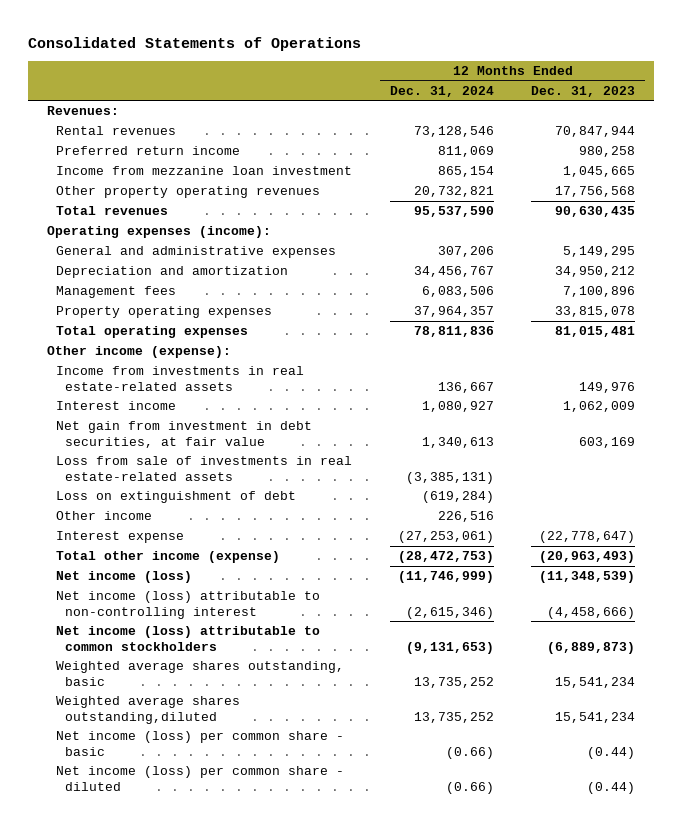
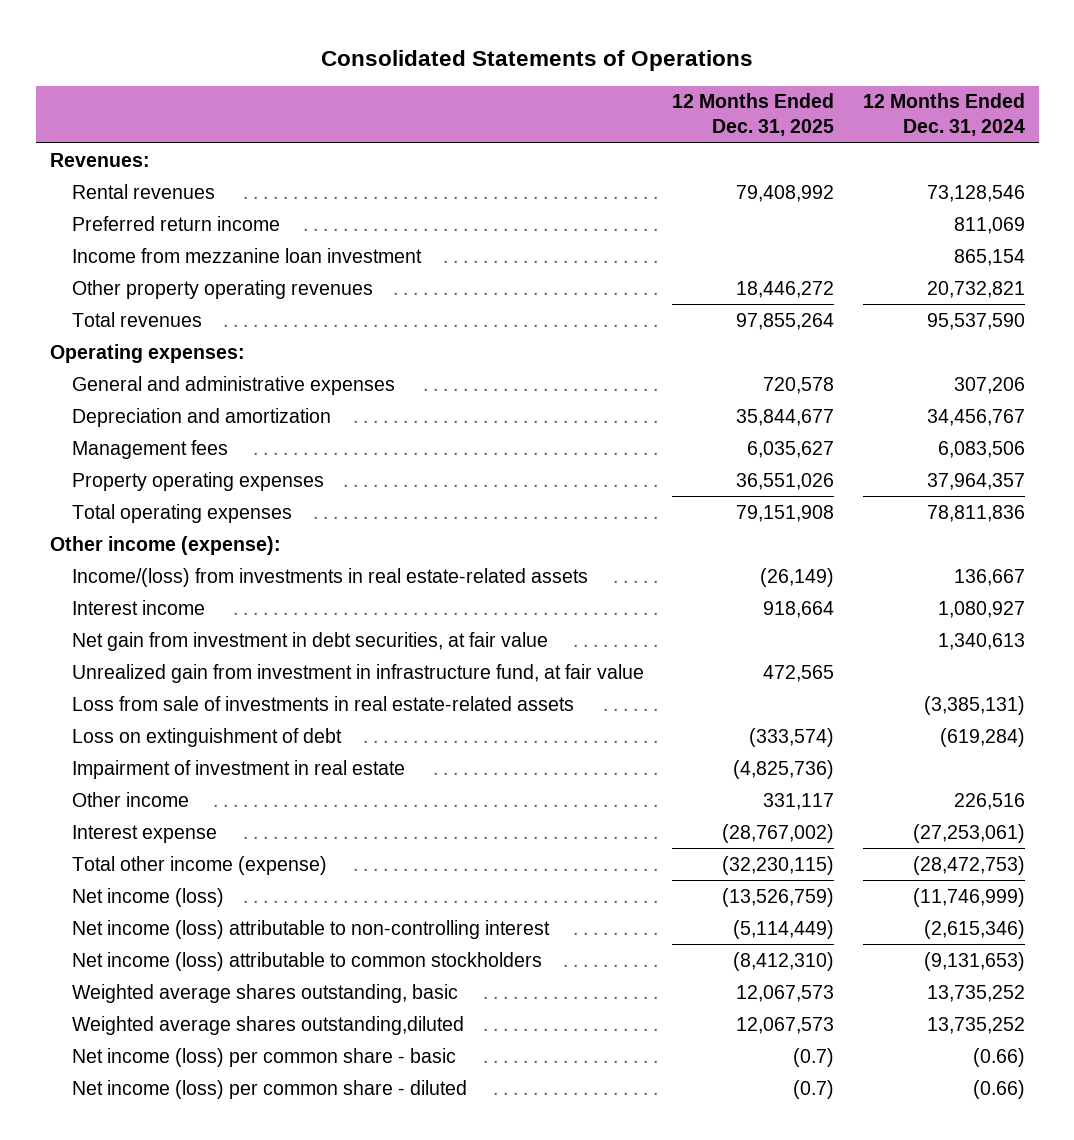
[531,85,636,97] Dec. 31, 2023 -> none
none -> [672,93,835,137] 12 Months Ended Dec. 31, 2025
[46,226,271,239] Operating expenses (income): -> [49,343,245,363] Operating expenses:
[55,366,304,391] Income from investments in real estate-related assets -> [72,567,589,587] Income/(loss) from investments in real estate-related assets
none -> [72,663,645,683] Unrealized gain from investment in infrastructure fund, at fair value
none -> [72,759,406,779] Impairment of investment in real estate

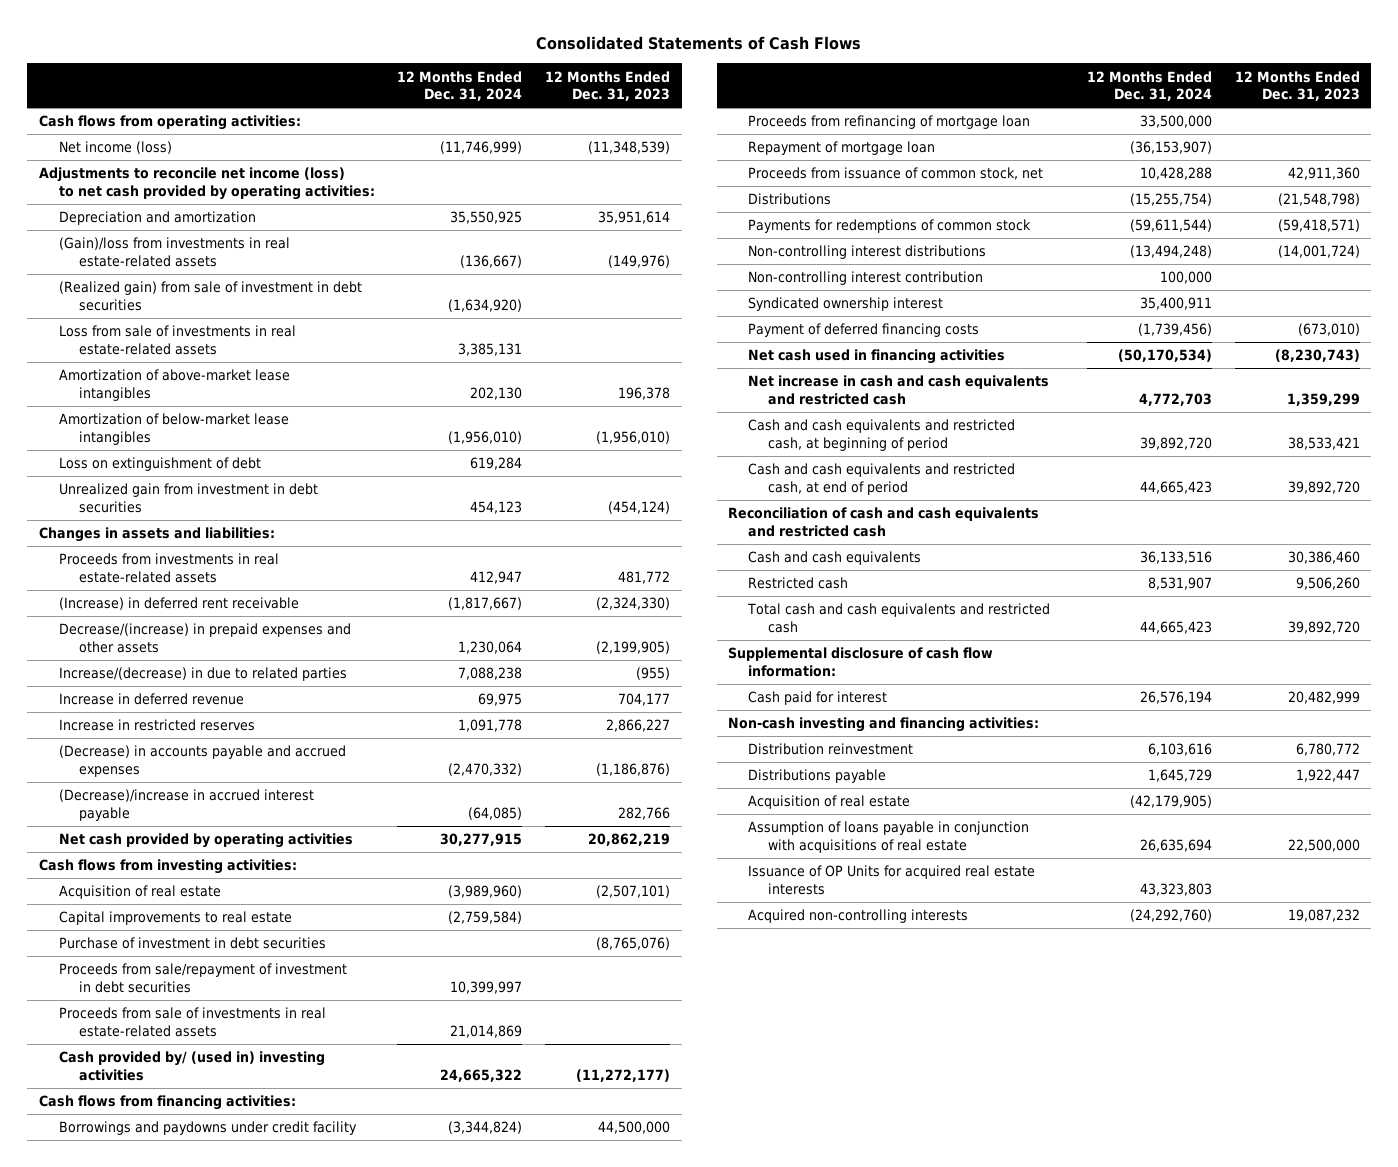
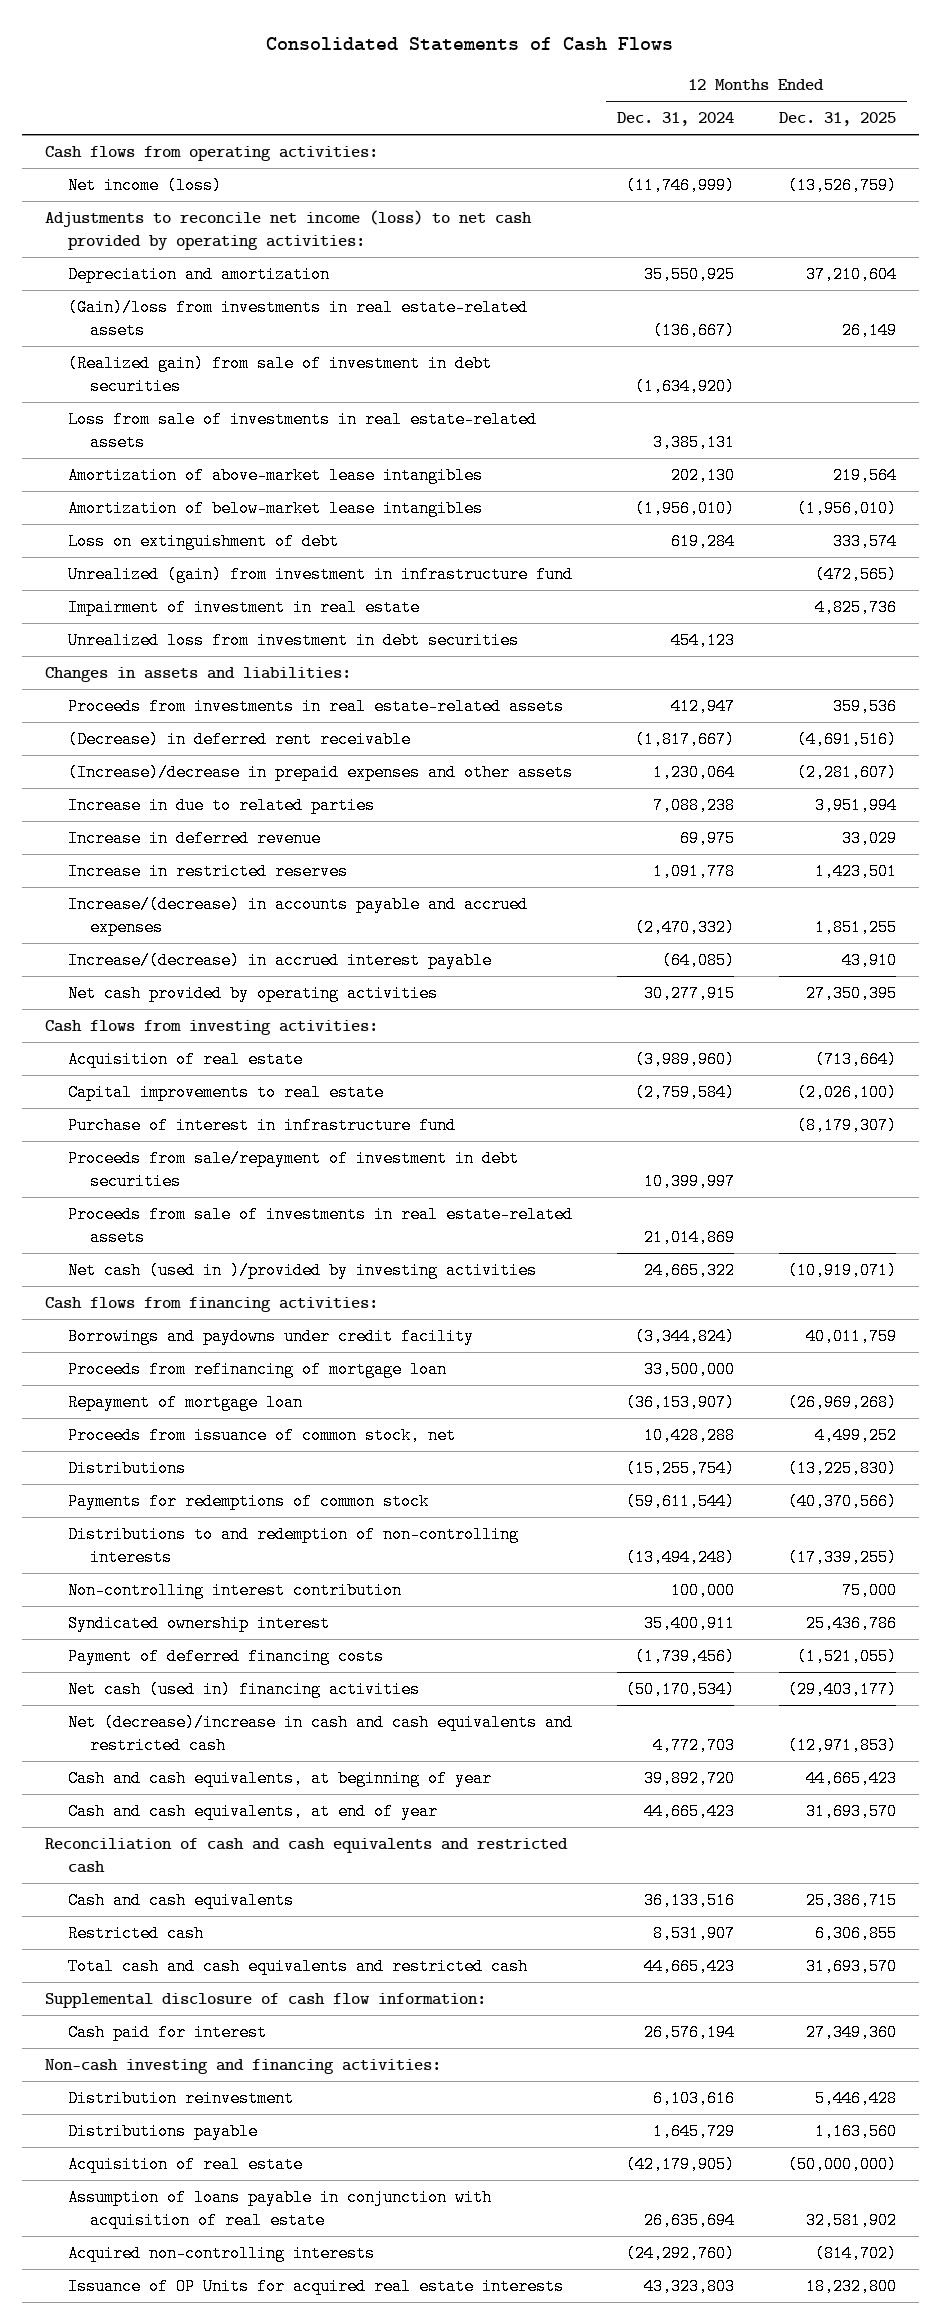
[545,70,671,102] 12 Months Ended Dec. 31, 2023 -> none
none -> [779,112,897,127] Dec. 31, 2025
none -> [67,566,573,584] Unrealized (gain) from investment in infrastructure fund
none -> [67,599,420,617] Impairment of investment in real estate
[58,483,318,514] Unrealized gain from investment in debt securities -> [67,632,519,650] Unrealized loss from investment in debt securities
[58,597,299,611] (Increase) in deferred rent receivable -> [67,731,411,749] (Decrease) in deferred rent receivable
[58,623,351,654] Decrease/(increase) in prepaid expenses and other assets -> [67,764,573,782] (Increase)/decrease in prepaid expenses and other assets
[58,667,347,682] Increase/(decrease) in due to related parties -> [67,797,375,815] Increase in due to related parties
[58,745,346,778] (Decrease) in accounts payable and accrued expenses -> [67,896,528,936] Increase/(decrease) in accounts payable and accrued expenses
[58,789,314,822] (Decrease)/increase in accrued interest payable -> [67,952,492,970] Increase/(decrease) in accrued interest payable
[58,937,326,950] Purchase of investment in debt securities -> [67,1117,456,1135] Purchase of interest in infrastructure fund
[58,1051,325,1082] Cash provided by/ (used in) investing activities -> [67,1262,537,1280] Net cash (used in )/provided by investing activities
[748,245,987,260] Non-controlling interest distributions -> [67,1526,519,1566] Distributions to and redemption of non-controlling interests
[748,349,1006,365] Net cash used in financing activities -> [67,1681,420,1699] Net cash (used in) financing activities
[748,375,1050,406] Net increase in cash and cash equivalents and restricted cash -> [67,1714,573,1754] Net (decrease)/increase in cash and cash equivalents and restricted cash
[748,419,1016,452] Cash and cash equivalents and restricted cash, at beginning of period -> [67,1770,492,1788] Cash and cash equivalents, at beginning of year
[748,463,1016,496] Cash and cash equivalents and restricted cash, at end of period -> [67,1803,438,1821] Cash and cash equivalents, at end of year
[748,821,1030,854] Assumption of loans payable in conjunction with acquisitions of real estate -> [67,2189,492,2229] Assumption of loans payable in conjunction with acquisition of real estate
[748,865,1036,896] Issuance of OP Units for acquired real estate interests -> [67,2278,564,2296] Issuance of OP Units for acquired real estate interests

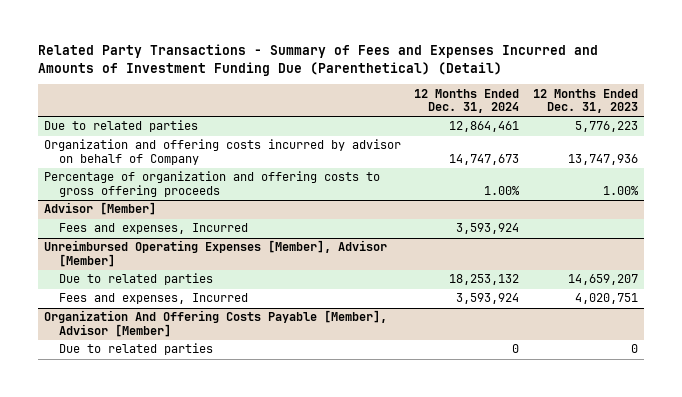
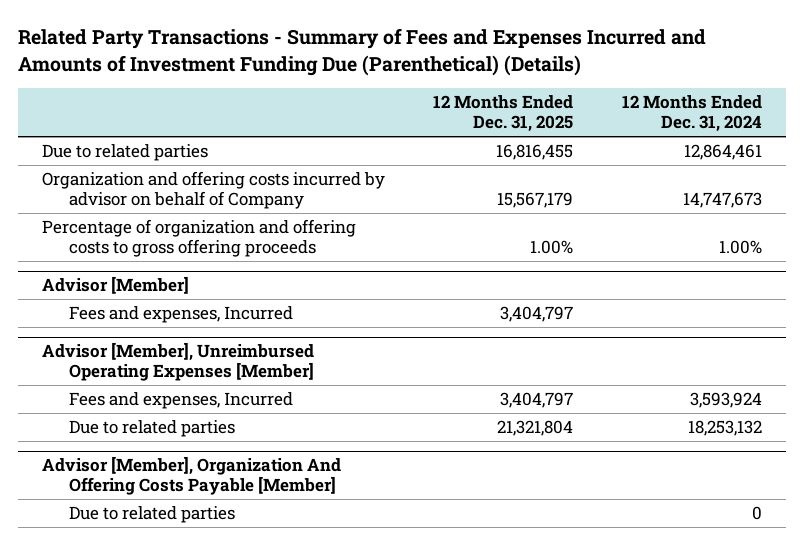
[37,44,598,76] Related Party Transactions - Summary of Fees and Expenses Incurred and Amounts of Investment Funding Due (Parenthetical) (Detail) -> [17,28,706,76] Related Party Transactions - Summary of Fees and Expenses Incurred and Amounts of Investment Funding Due (Parenthetical) (Details)
[532,88,638,114] 12 Months Ended Dec. 31, 2023 -> none
none -> [433,95,574,133] 12 Months Ended Dec. 31, 2025
none -> [68,306,293,324] Fees and expenses, Incurred
none -> [41,342,314,382] Advisor [Member], Unreimbursed Operating Expenses [Member]
[44,240,388,267] Unreimbursed Operating Expenses [Member], Advisor [Member] -> none
[59,293,249,305] Fees and expenses, Incurred -> none
[44,310,388,337] Organization And Offering Costs Payable [Member], Advisor [Member] -> [41,456,341,496] Advisor [Member], Organization And Offering Costs Payable [Member]

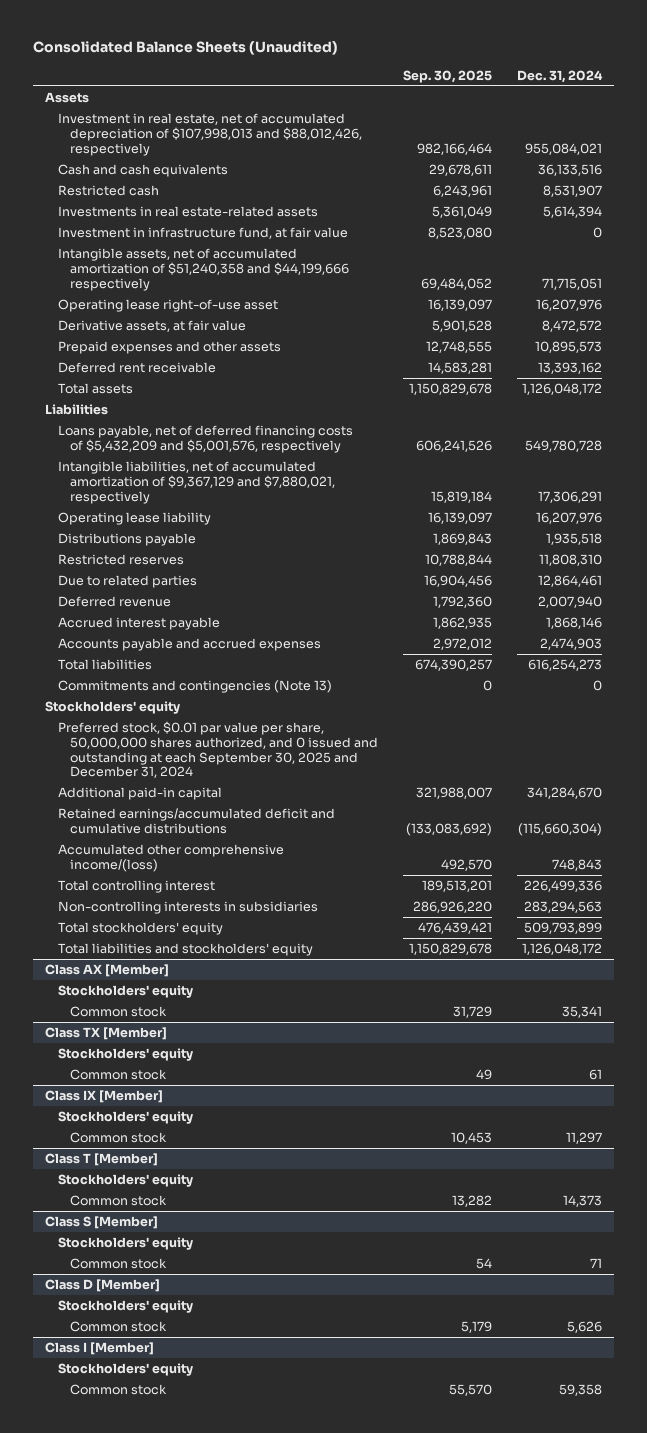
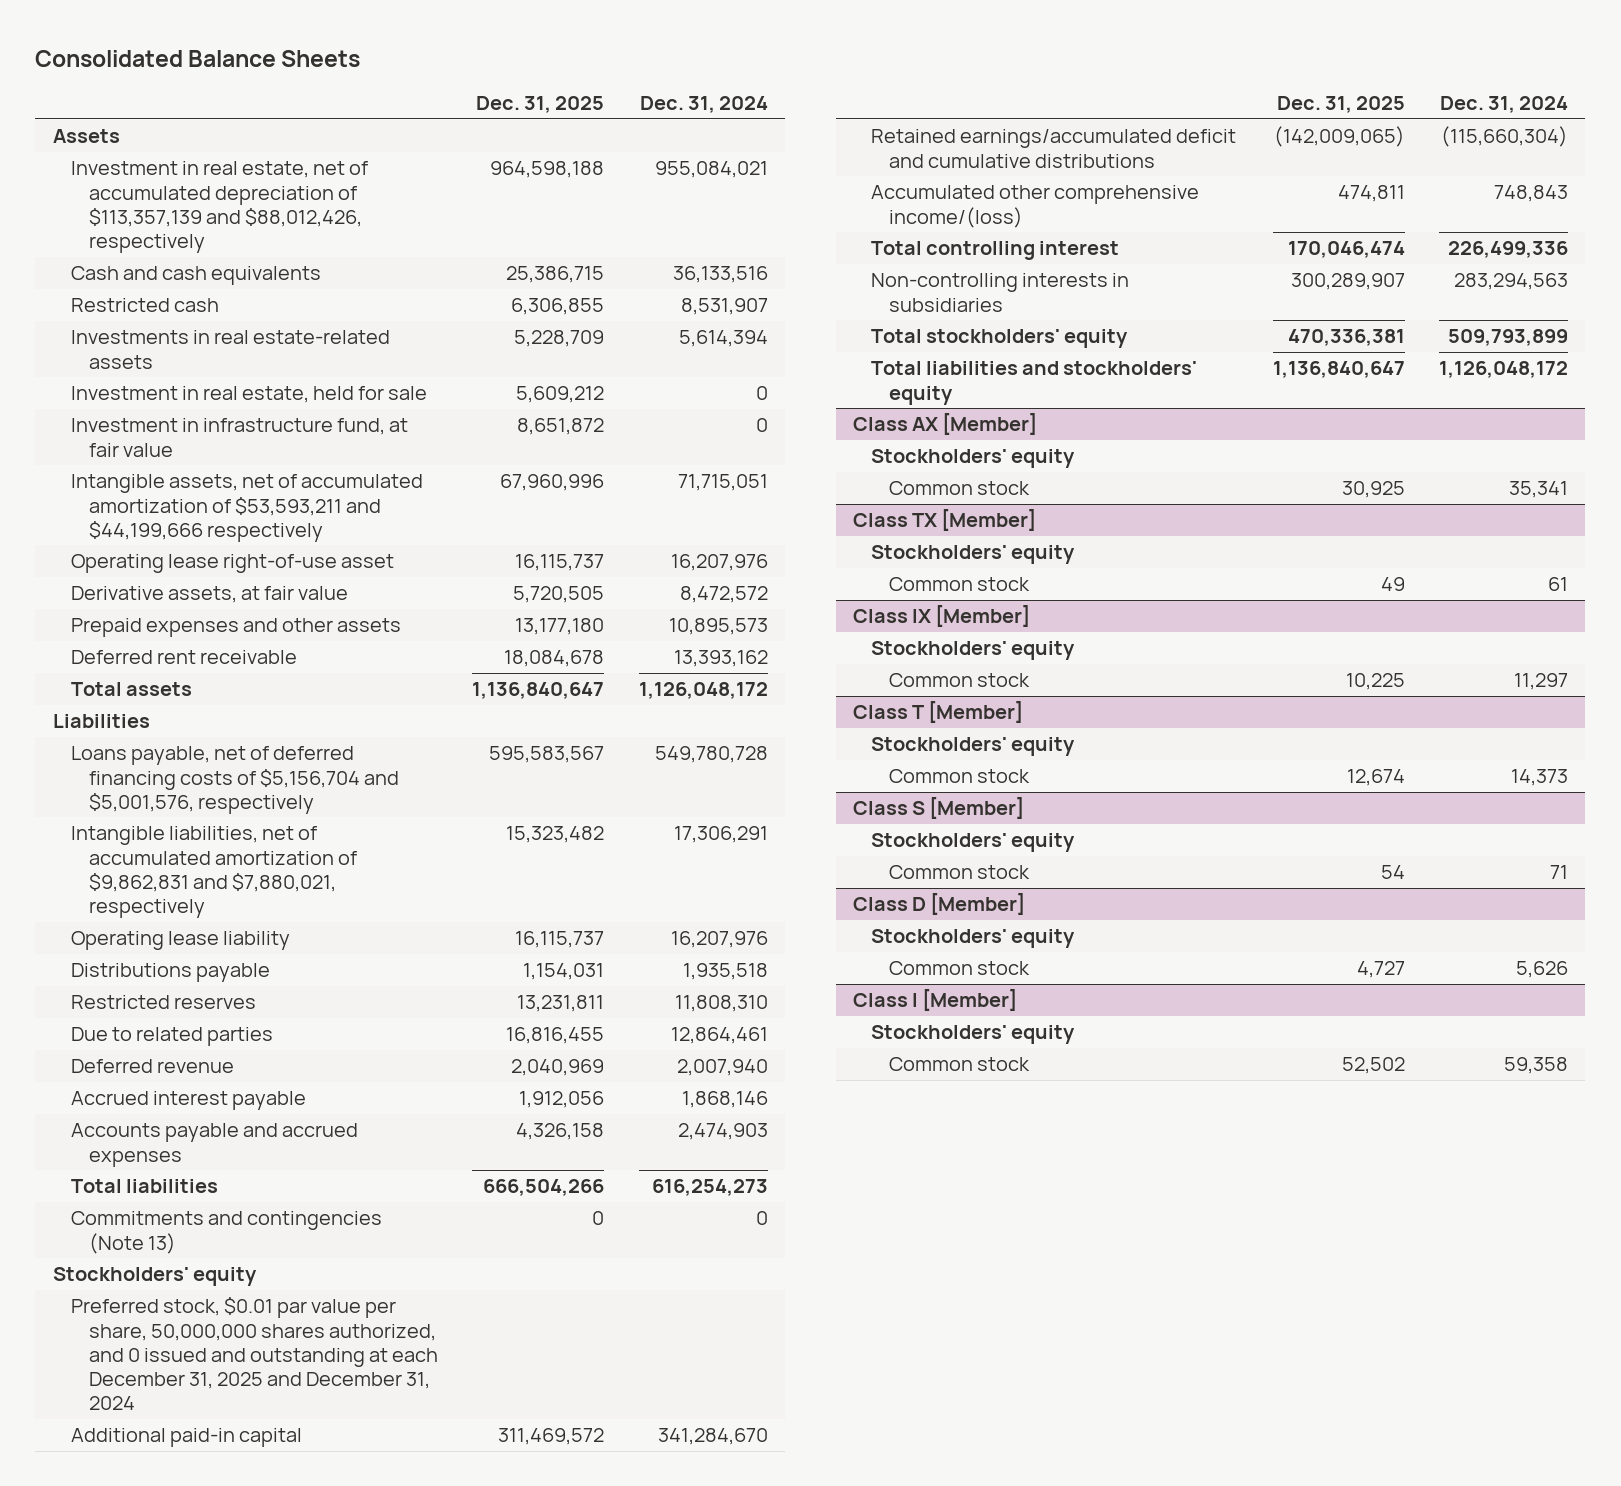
[33,41,339,56] Consolidated Balance Sheets (Unaudited) -> [35,49,361,67] Consolidated Balance Sheets
[403,69,493,83] Sep. 30, 2025 -> none
none -> [476,96,605,114] Dec. 31, 2025
[57,113,363,156] Investment in real estate, net of accumulated depreciation of $107,998,013 and $88,012,426, respectively -> [70,161,368,254] Investment in real estate, net of accumulated depreciation of $113,357,139 and $88,012,426, respectively
none -> [70,386,427,404] Investment in real estate, held for sale
[57,248,350,291] Intangible assets, net of accumulated amortization of $51,240,358 and $44,199,666 respectively -> [70,474,423,542] Intangible assets, net of accumulated amortization of $53,593,211 and $44,199,666 respectively
[57,425,353,453] Loans payable, net of deferred financing costs of $5,432,209 and $5,001,576, respectively -> [70,746,399,814] Loans payable, net of deferred financing costs of $5,156,704 and $5,001,576, respectively
[57,461,336,504] Intangible liabilities, net of accumulated amortization of $9,367,129 and $7,880,021, respectively -> [70,826,357,919] Intangible liabilities, net of accumulated amortization of $9,862,831 and $7,880,021, respectively
[57,721,379,779] Preferred stock, $0.01 par value per share, 50,000,000 shares authorized, and 0 issued and outstanding at each September 30, 2025 and December 31, 2024 -> [70,1297,438,1411] Preferred stock, $0.01 par value per share, 50,000,000 shares authorized, and 0 issued and outstanding at each December 31, 2025 and December 31, 2024

